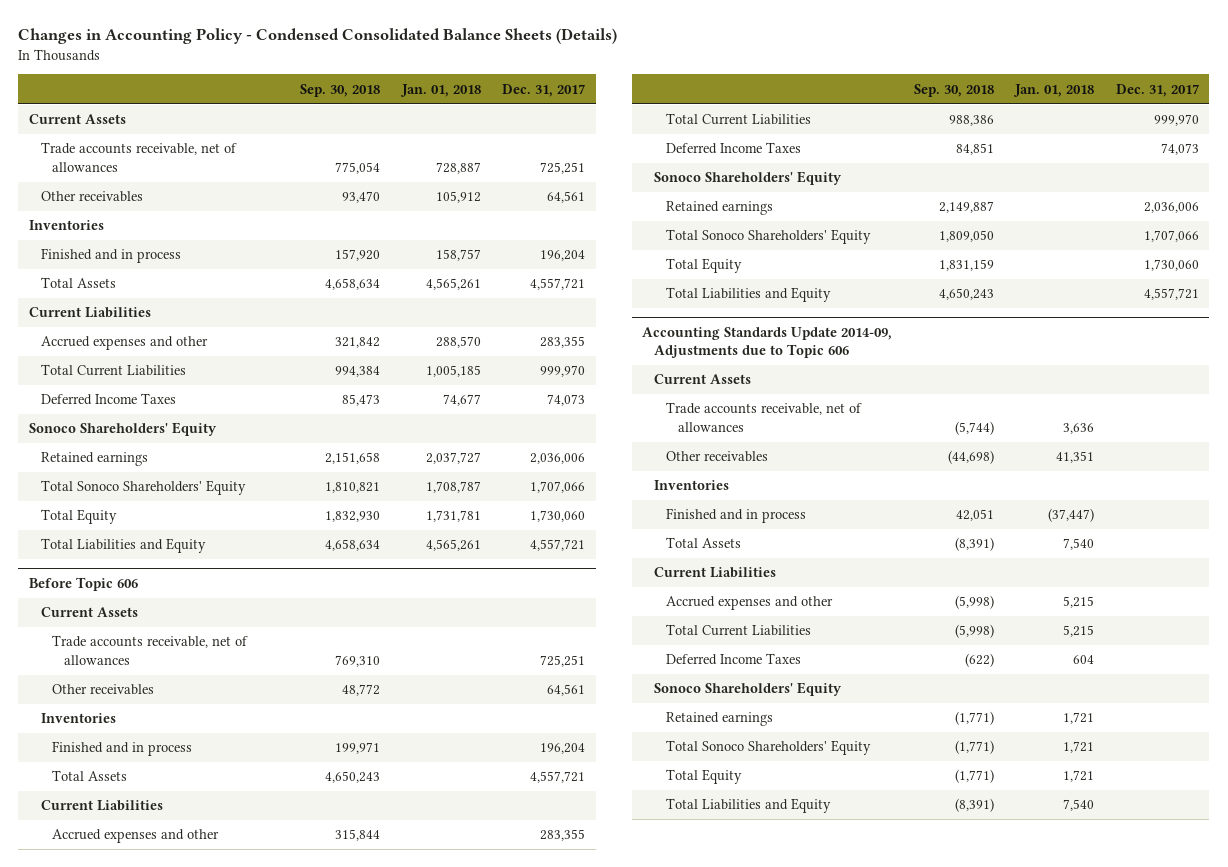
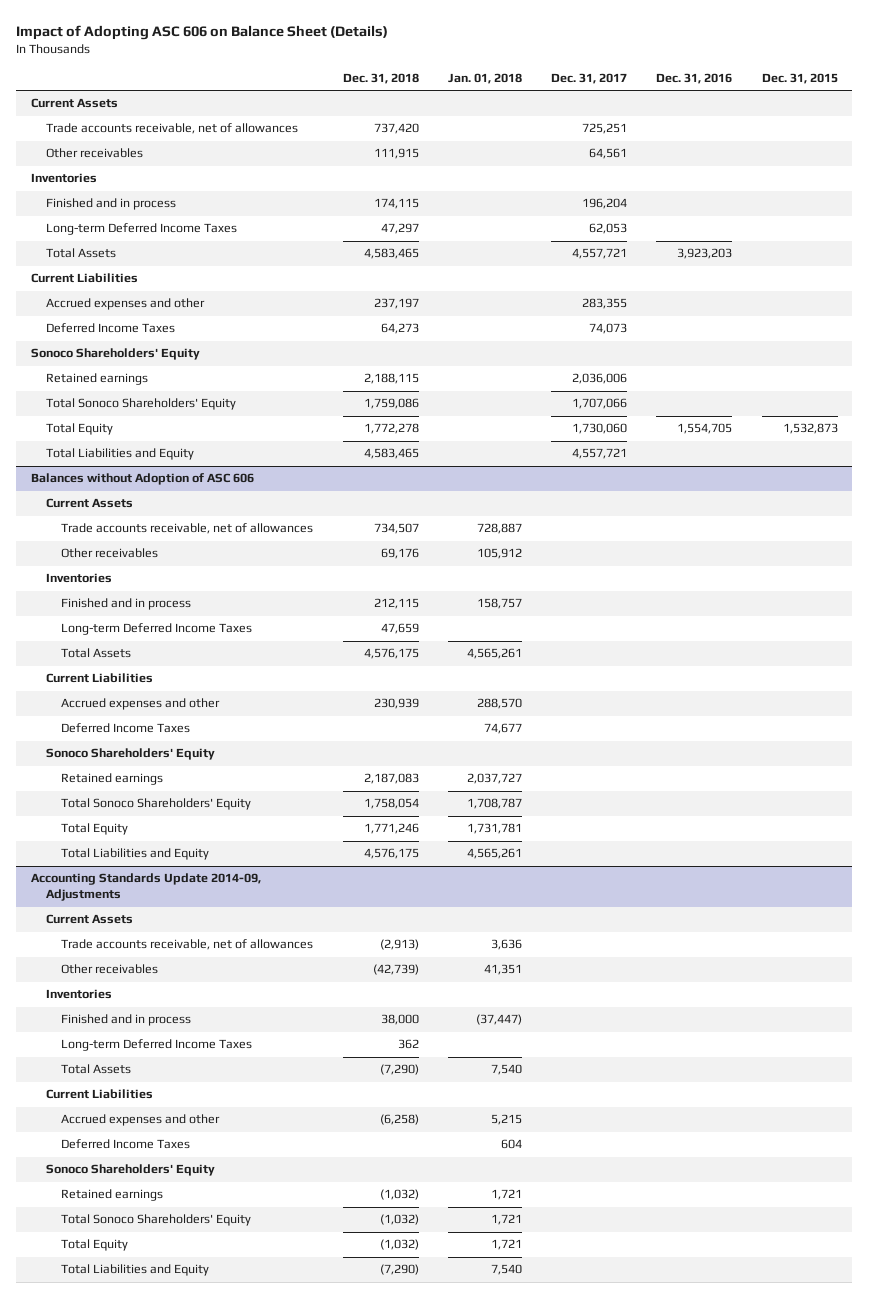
[18,28,618,45] Changes in Accounting Policy - Condensed Consolidated Balance Sheets (Details) -> [16,24,389,40] Impact of Adopting ASC 606 on Balance Sheet (Details)
[300,83,381,97] Sep. 30, 2018 -> none
none -> [342,72,419,84] Dec. 31, 2018
none -> [656,72,733,84] Dec. 31, 2016
none -> [761,72,838,84] Dec. 31, 2015
[40,142,237,172] Trade accounts receivable, net of allowances -> none
[40,191,143,203] Other receivables -> none
[28,220,104,231] Inventories -> none
[40,248,181,264] Finished and in process -> none
[40,277,116,289] Total Assets -> none
[28,307,151,319] Current Liabilities -> none
[40,336,208,351] Accrued expenses and other -> none
[40,364,186,377] Total Current Liabilities -> none
[40,393,176,406] Deferred Income Taxes -> none
[28,422,217,437] Sonoco Shareholders' Equity -> none
[40,452,148,467] Retained earnings -> none
[40,480,246,496] Total Sonoco Shareholders' Equity -> none
[40,509,117,525] Total Equity -> none
[40,538,206,554] Total Liabilities and Equity -> none
[28,576,138,591] Before Topic 606 -> none
[40,607,138,618] Current Assets -> none
none -> [46,223,238,236] Long-term Deferred Income Taxes
[665,113,811,126] Total Current Liabilities -> none
[642,326,893,359] Accounting Standards Update 2014-09, Adjustments due to Topic 606 -> none
none -> [30,473,254,486] Balances without Adoption of ASC 606
none -> [61,523,314,535] Trade accounts receivable, net of allowances
none -> [61,548,159,559] Other receivables
none -> [46,573,113,584] Inventories
none -> [61,598,192,611] Finished and in process
none -> [61,623,253,636] Long-term Deferred Income Taxes
none -> [61,648,132,659] Total Assets
none -> [46,673,154,684] Current Liabilities
none -> [61,698,221,711] Accrued expenses and other
none -> [61,723,191,734] Deferred Income Taxes
none -> [46,748,216,761] Sonoco Shareholders' Equity
none -> [61,773,164,786] Retained earnings
none -> [61,798,252,811] Total Sonoco Shareholders' Equity
none -> [61,823,129,836] Total Equity
none -> [61,848,210,861] Total Liabilities and Equity
none -> [30,873,261,902] Accounting Standards Update 2014-09, Adjustments
none -> [46,914,134,925] Current Assets
none -> [61,1039,253,1052] Long-term Deferred Income Taxes
[665,624,811,637] Total Current Liabilities -> none

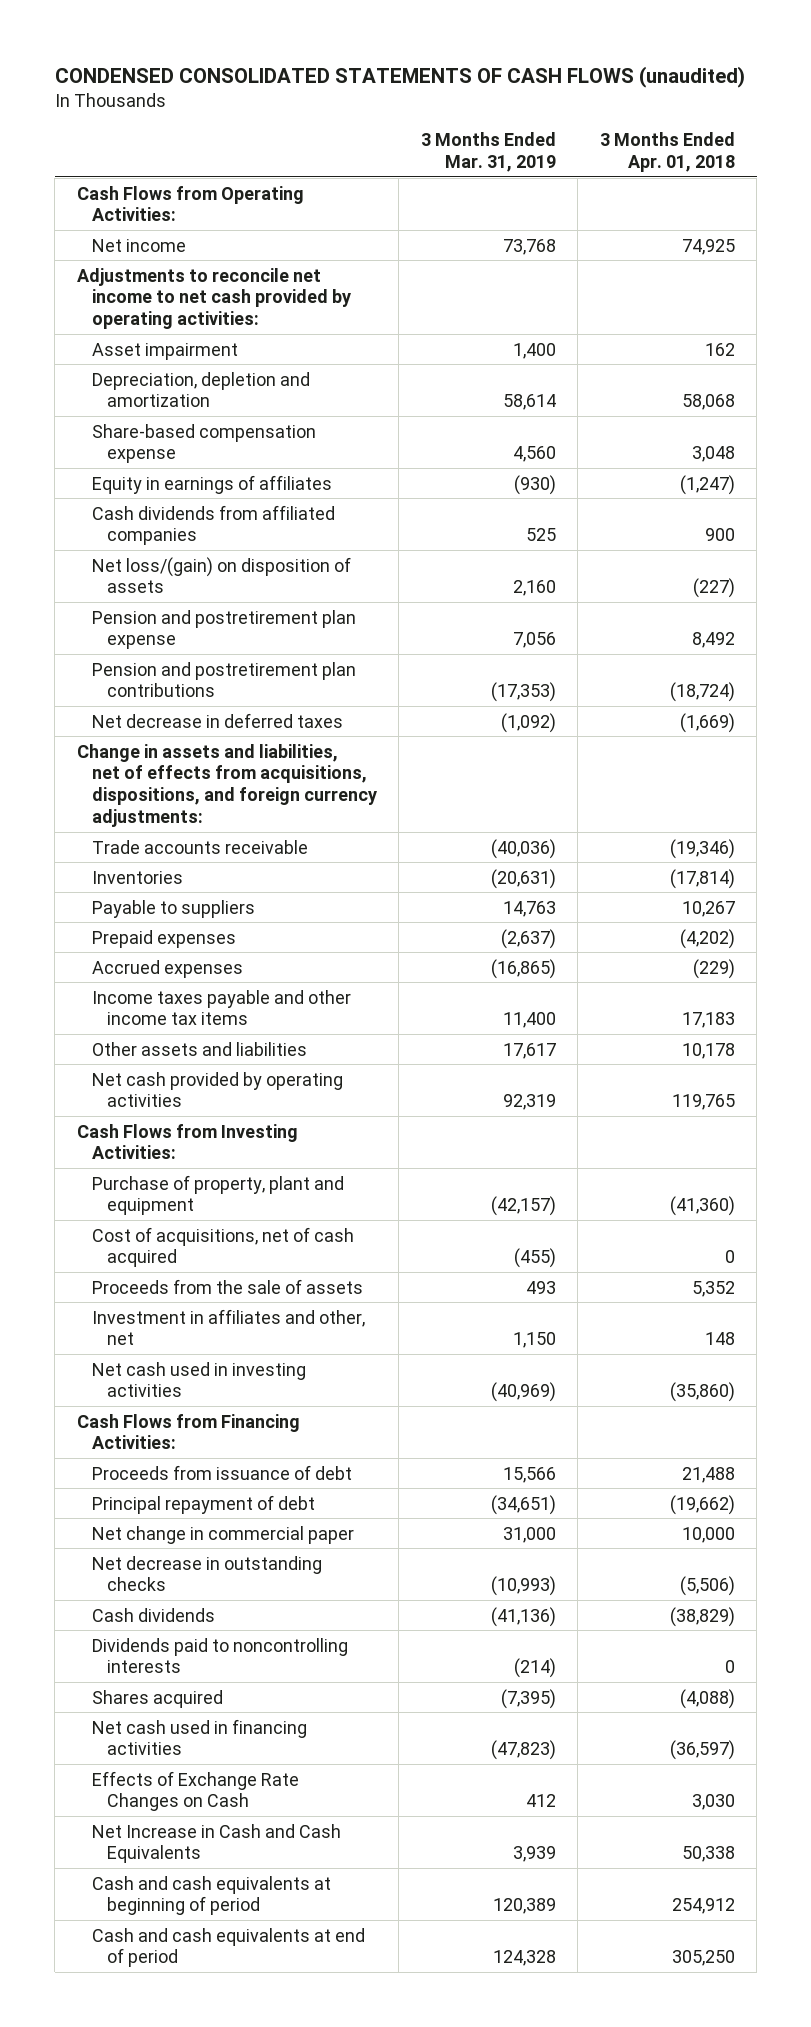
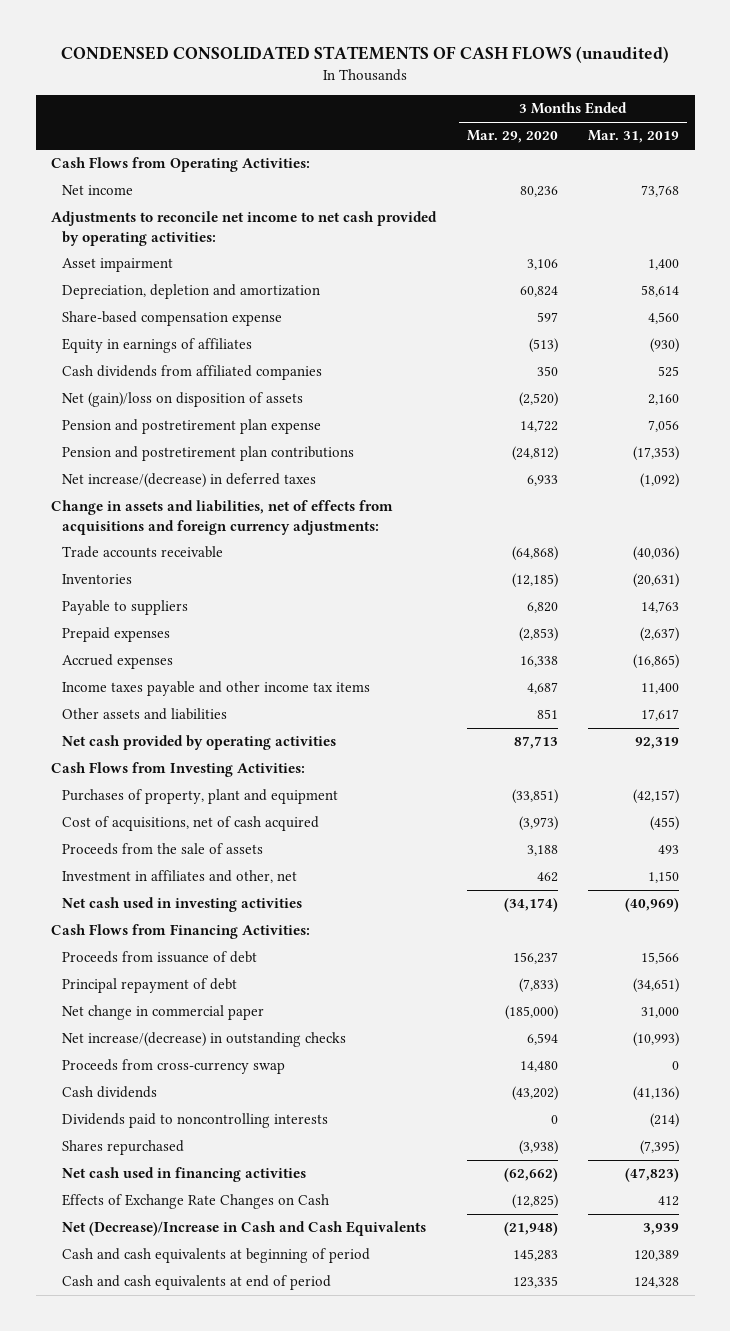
[599,132,735,173] 3 Months Ended Apr. 01, 2018 -> none
none -> [466,130,558,144] Mar. 29, 2020
[92,556,352,594] Net loss/(gain) on disposition of assets -> [62,392,304,408] Net (gain)/loss on disposition of assets
[92,712,344,728] Net decrease in deferred taxes -> [62,473,317,489] Net increase/(decrease) in deferred taxes
[76,743,378,828] Change in assets and liabilities, net of effects from acquisitions, dispositions, and foreign currency adjustments: -> [51,500,394,535] Change in assets and liabilities, net of effects from acquisitions and foreign currency adjustments:
[92,1174,345,1216] Purchase of property, plant and equipment -> [62,789,339,805] Purchases of property, plant and equipment
[92,1555,323,1592] Net decrease in outstanding checks -> [62,1032,347,1048] Net increase/(decrease) in outstanding checks
none -> [62,1059,286,1075] Proceeds from cross-currency swap
[92,1689,224,1708] Shares acquired -> [62,1140,185,1156] Shares repurchased
[92,1823,342,1864] Net Increase in Cash and Cash Equivalents -> [62,1221,427,1237] Net (Decrease)/Increase in Cash and Cash Equivalents

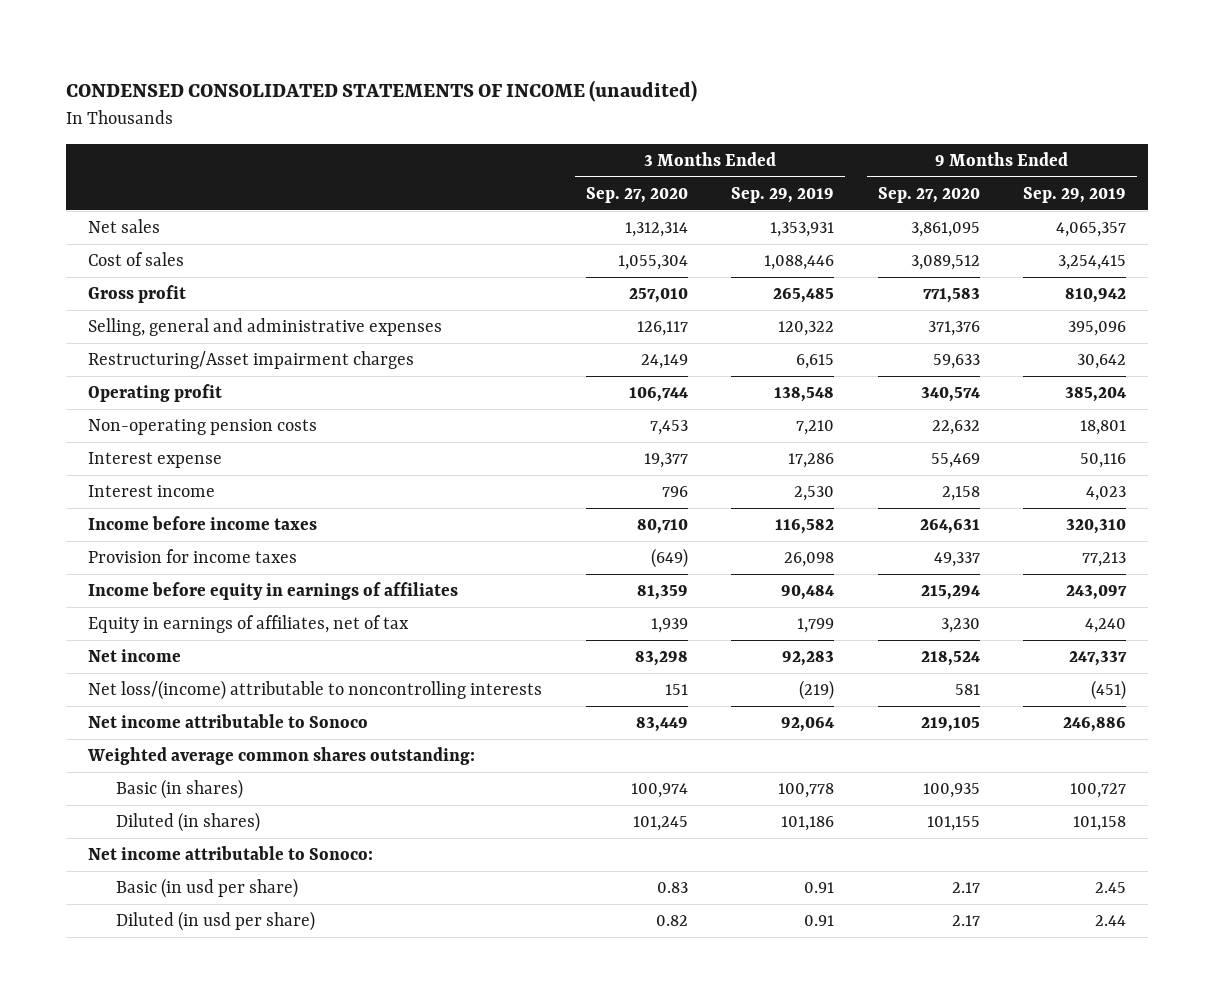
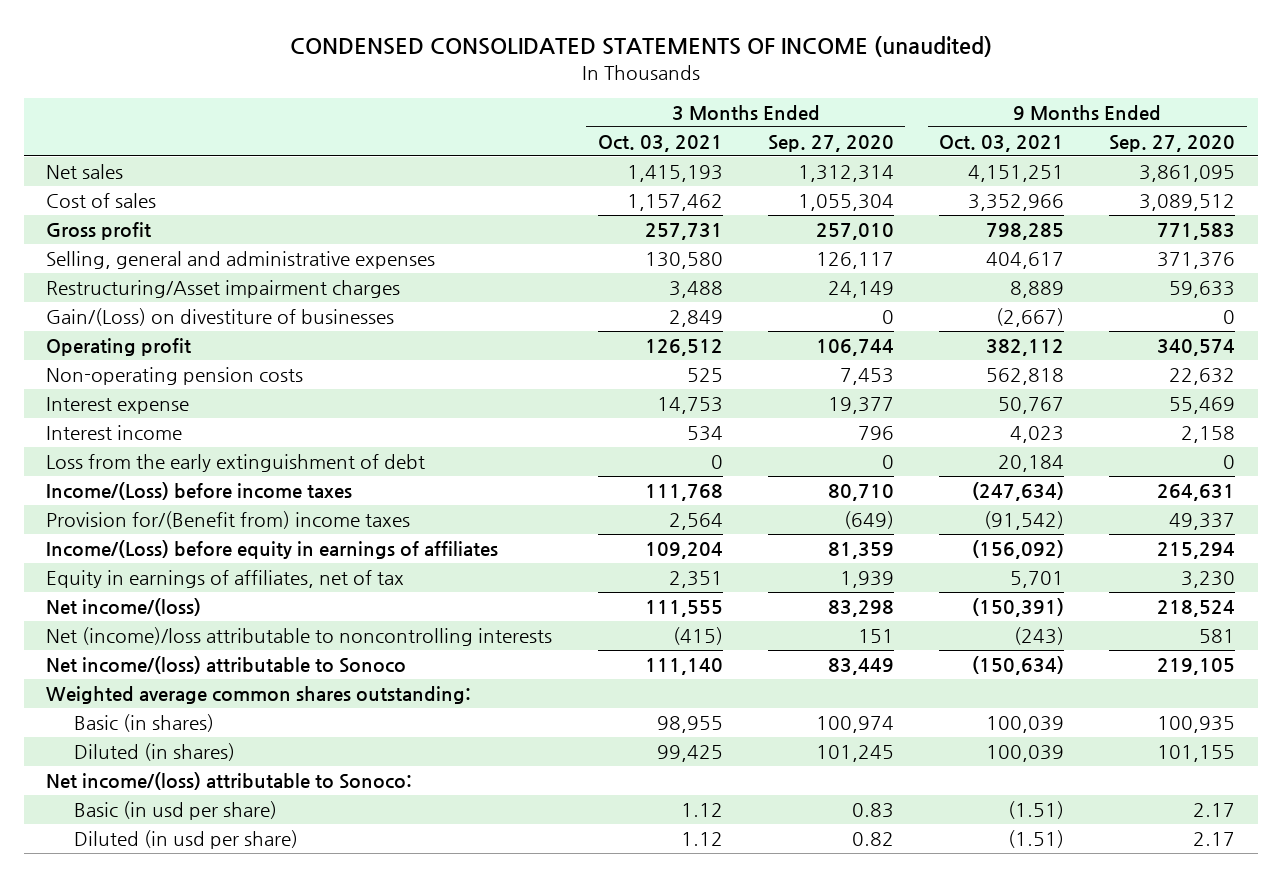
[731,186,835,203] Sep. 29, 2019 -> none
[1023,186,1127,203] Sep. 29, 2019 -> none
none -> [597,134,723,152] Oct. 03, 2021
none -> [939,134,1065,152] Oct. 03, 2021
none -> [46,308,395,327] Gain/(Loss) on divestiture of businesses
none -> [46,454,426,473] Loss from the early extinguishment of debt
[87,516,317,531] Income before income taxes -> [46,482,353,501] Income/(Loss) before income taxes
[87,549,297,564] Provision for income taxes -> [46,511,411,530] Provision for/(Benefit from) income taxes
[87,582,458,601] Income before equity in earnings of affiliates -> [46,540,499,560] Income/(Loss) before equity in earnings of affiliates
[87,649,181,663] Net income -> [46,598,202,617] Net income/(loss)
[87,680,542,701] Net loss/(income) attributable to noncontrolling interests -> [46,627,553,647] Net (income)/loss attributable to noncontrolling interests
[87,714,368,729] Net income attributable to Sonoco -> [46,656,407,675] Net income/(loss) attributable to Sonoco
[87,846,373,861] Net income attributable to Sonoco: -> [46,772,413,791] Net income/(loss) attributable to Sonoco:

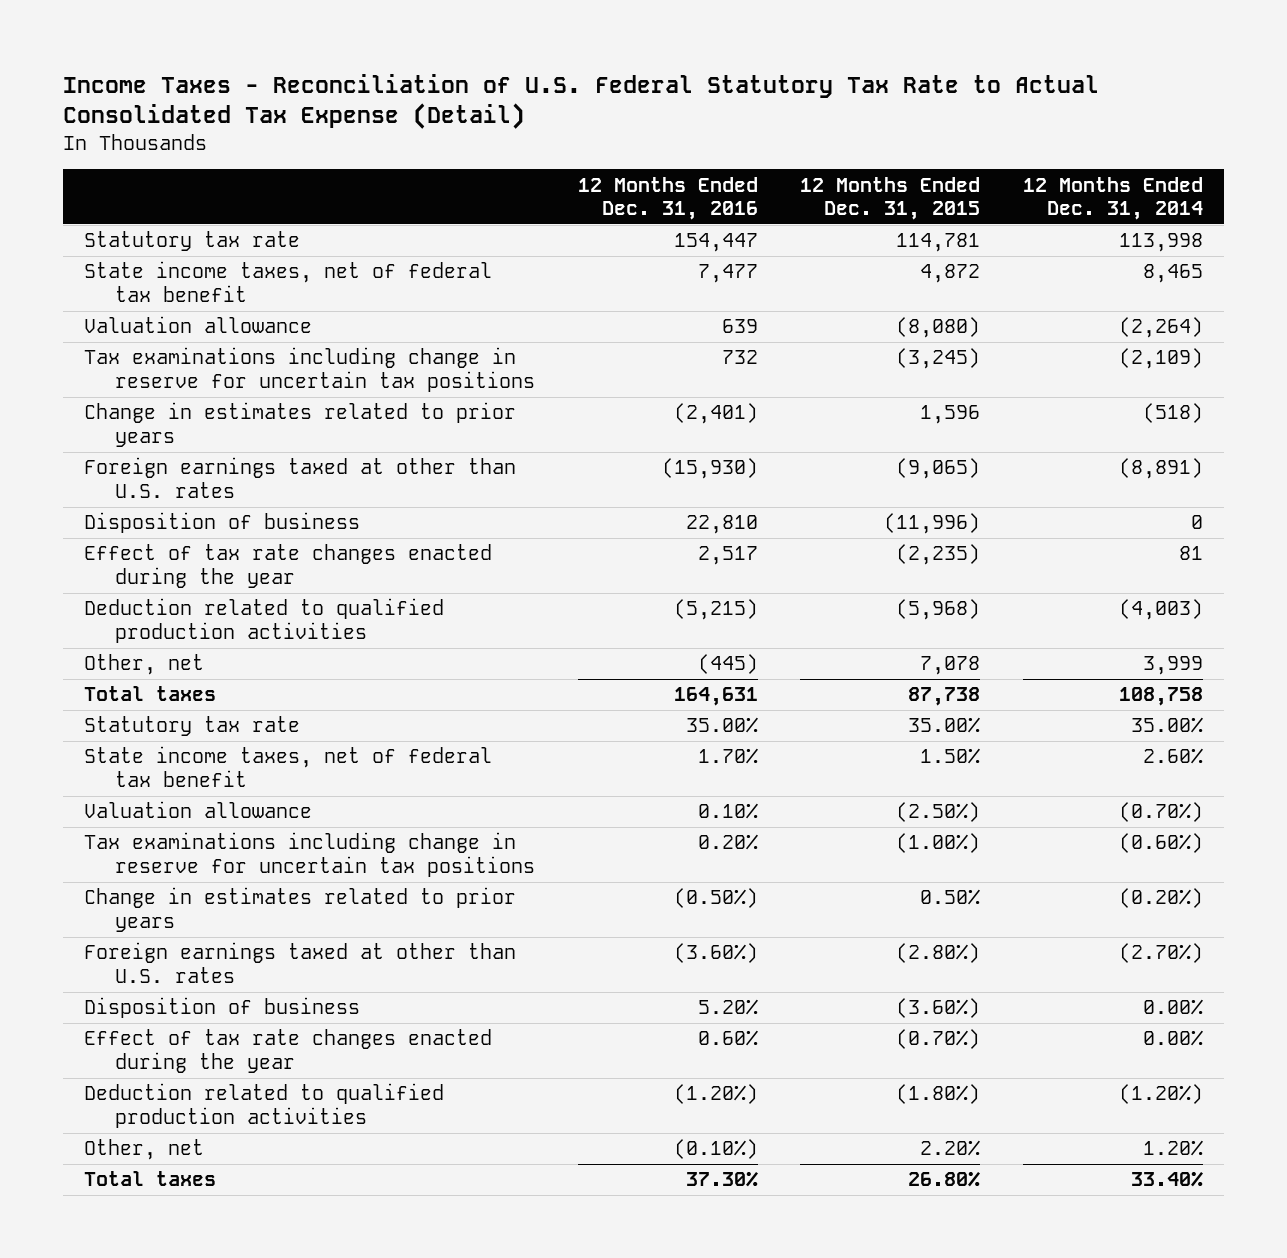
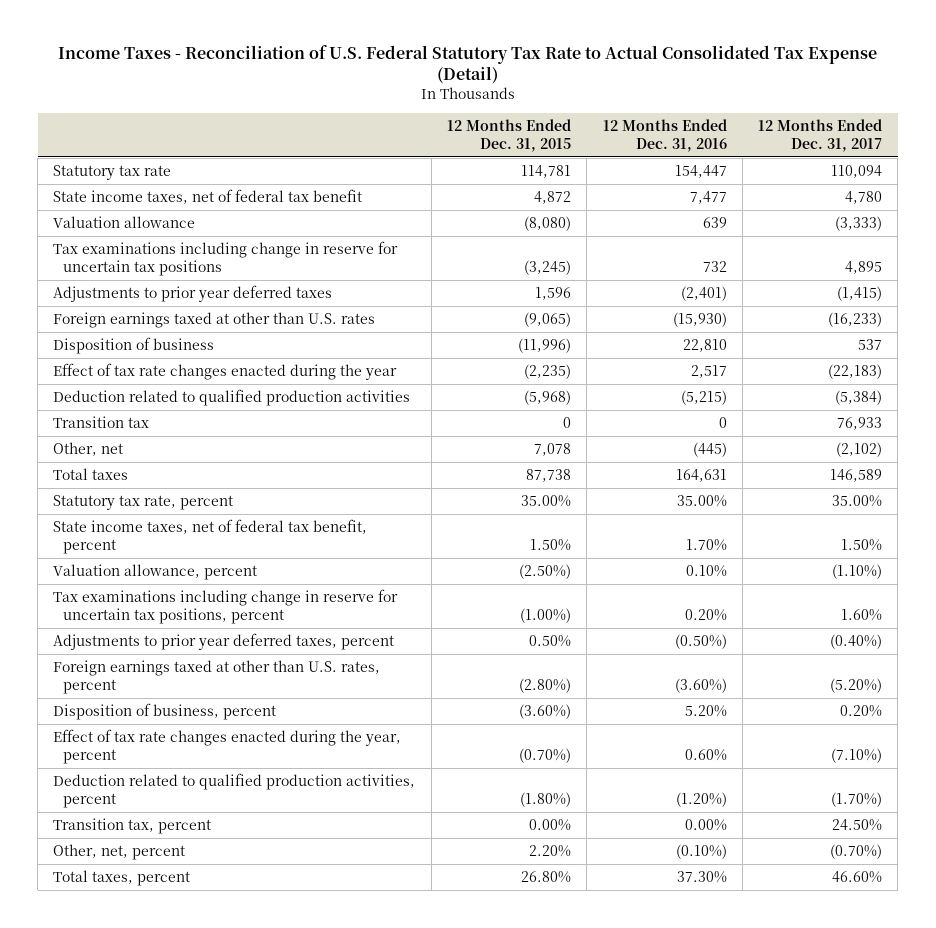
[1022,176,1203,221] 12 Months Ended Dec. 31, 2014 -> none
none -> [758,118,883,152] 12 Months Ended Dec. 31, 2017
[83,402,516,448] Change in estimates related to prior years -> [53,285,333,303] Adjustments to prior year deferred taxes
none -> [53,416,150,429] Transition tax
[83,716,300,737] Statutory tax rate -> [53,495,234,511] Statutory tax rate, percent
[83,746,492,788] State income taxes, net of federal tax benefit -> [53,519,368,554] State income taxes, net of federal tax benefit, percent
[83,801,312,819] Valuation allowance -> [53,564,258,581] Valuation allowance, percent
[83,832,536,878] Tax examinations including change in reserve for uncertain tax positions -> [53,589,399,624] Tax examinations including change in reserve for uncertain tax positions, percent
[83,887,516,933] Change in estimates related to prior years -> [53,633,395,651] Adjustments to prior year deferred taxes, percent
[83,942,516,984] Foreign earnings taxed at other than U.S. rates -> [53,660,381,694] Foreign earnings taxed at other than U.S. rates, percent
[83,997,360,1019] Disposition of business -> [53,703,277,721] Disposition of business, percent
[83,1029,492,1074] Effect of tax rate changes enacted during the year -> [53,729,402,764] Effect of tax rate changes enacted during the year, percent
[83,1083,444,1129] Deduction related to qualified production activities -> [53,773,416,808] Deduction related to qualified production activities, percent
none -> [53,818,212,835] Transition tax, percent
[83,1139,204,1161] Other, net -> [53,844,186,861] Other, net, percent
[83,1171,216,1187] Total taxes -> [53,870,191,887] Total taxes, percent

